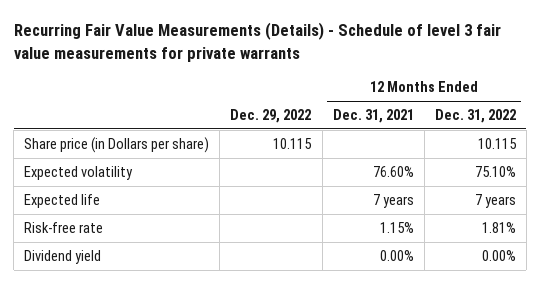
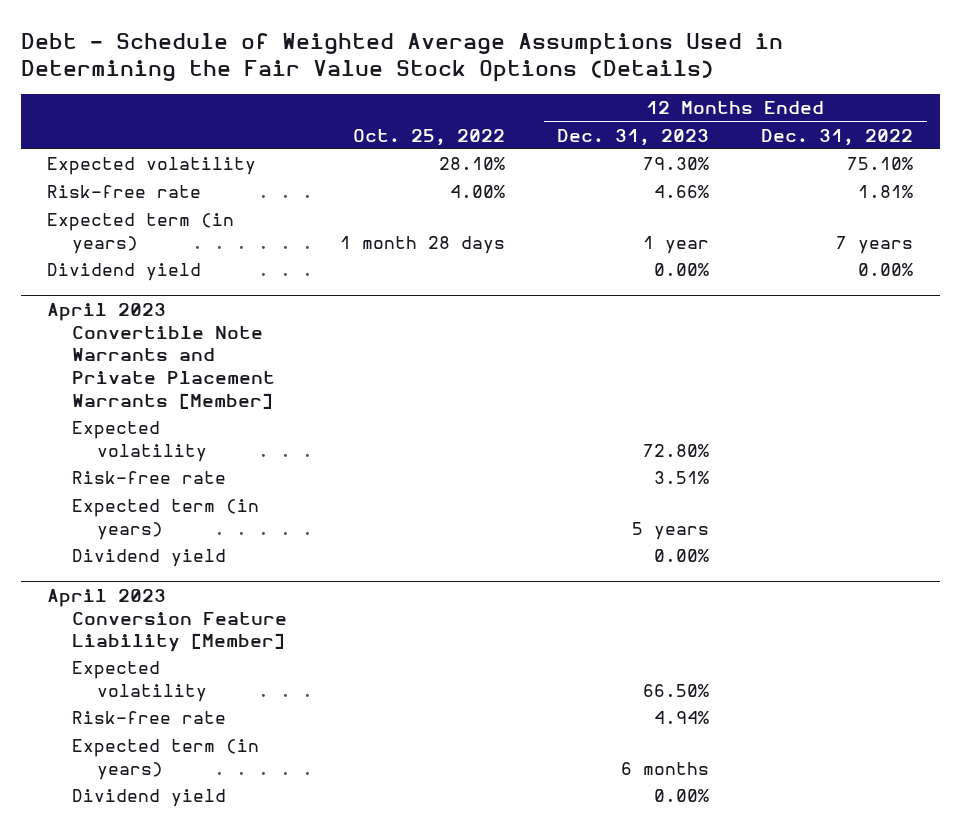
[13,22,501,62] Recurring Fair Value Measurements (Details) - Schedule of level 3 fair value measurements for private warrants -> [21,32,784,83] Debt - Schedule of Weighted Average Assumptions Used in Determining the Fair Value Stock Options (Details)
[230,109,312,124] Dec. 29, 2022 -> none
[332,109,414,124] Dec. 31, 2021 -> none
none -> [352,128,505,146] Oct. 25, 2022
none -> [557,128,710,146] Dec. 31, 2023
[24,137,210,154] Share price (in Dollars per share) -> none
[24,194,101,209] Expected life -> none
none -> [47,213,235,255] Expected term (in years)
none -> [47,302,276,409] April 2023 Convertible Note Warrants and Private Placement Warrants [Member]
none -> [72,421,207,463] Expected volatility
none -> [72,471,227,485] Risk-free rate
none -> [72,499,260,541] Expected term (in years)
none -> [72,549,227,568] Dividend yield
none -> [47,588,288,653] April 2023 Conversion Feature Liability [Member]
none -> [72,661,207,703] Expected volatility
none -> [72,711,227,725] Risk-free rate
none -> [72,739,260,781] Expected term (in years)
none -> [72,789,227,808] Dividend yield

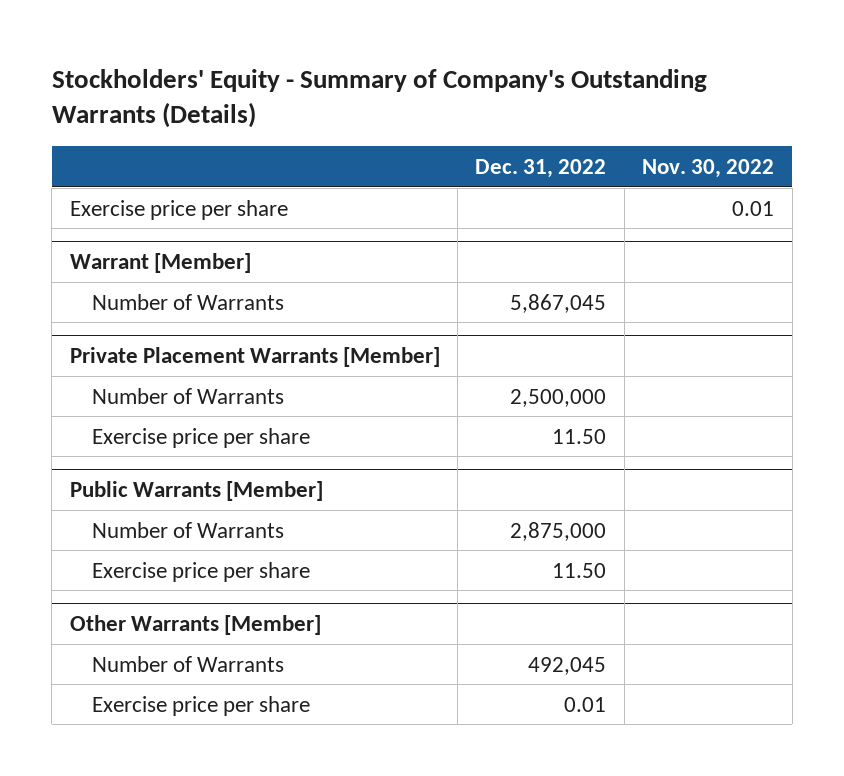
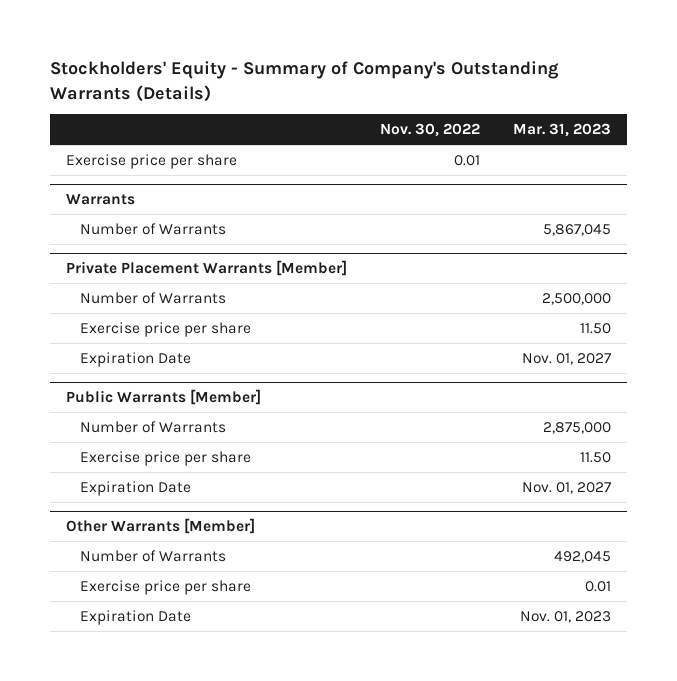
[475,159,607,179] Dec. 31, 2022 -> none
none -> [512,123,611,138] Mar. 31, 2023
[69,253,251,274] Warrant [Member] -> [66,193,136,206] Warrants
none -> [79,351,191,367] Expiration Date
none -> [79,480,191,496] Expiration Date
none -> [79,609,191,625] Expiration Date

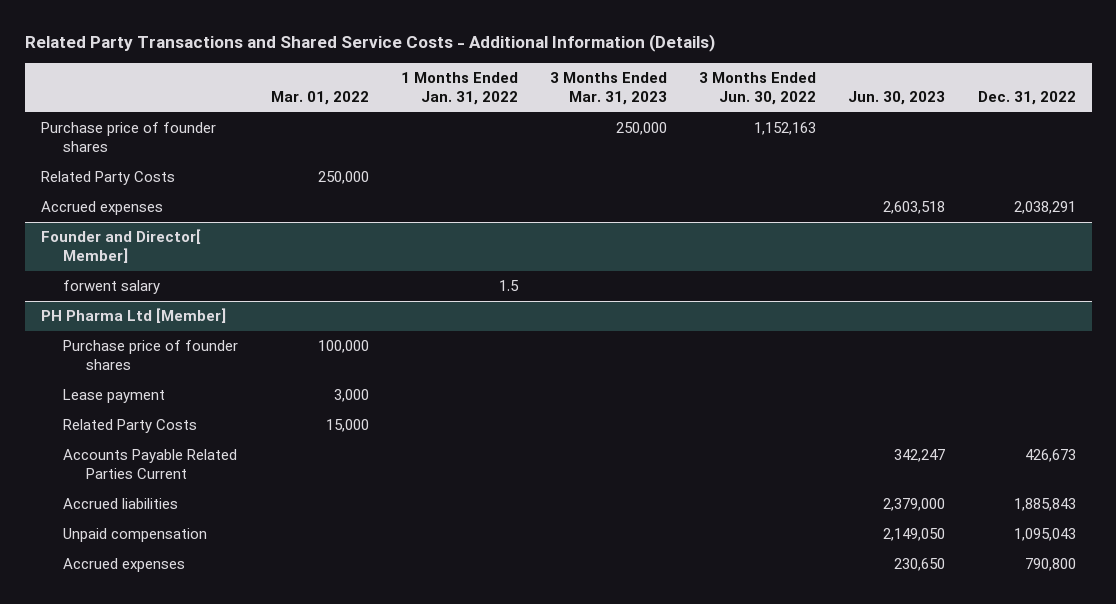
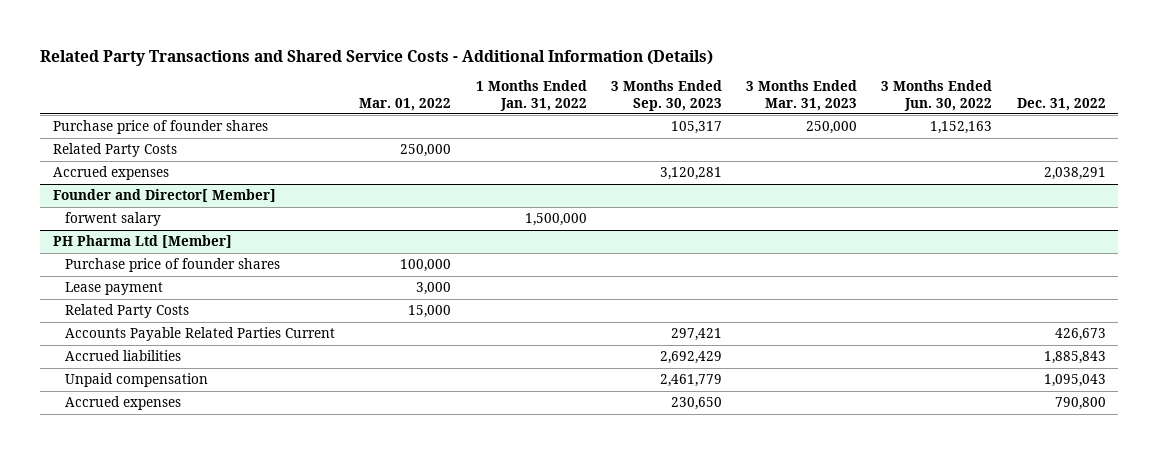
[848,91,946,106] Jun. 30, 2023 -> none
none -> [610,80,722,111] 3 Months Ended Sep. 30, 2023
[498,280,519,292] 1.5 -> [524,213,587,227] 1,500,000

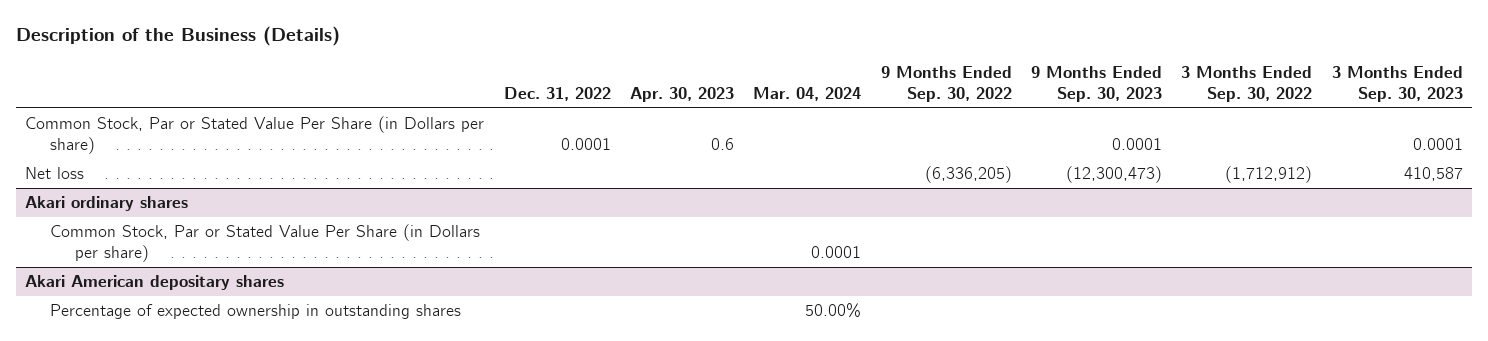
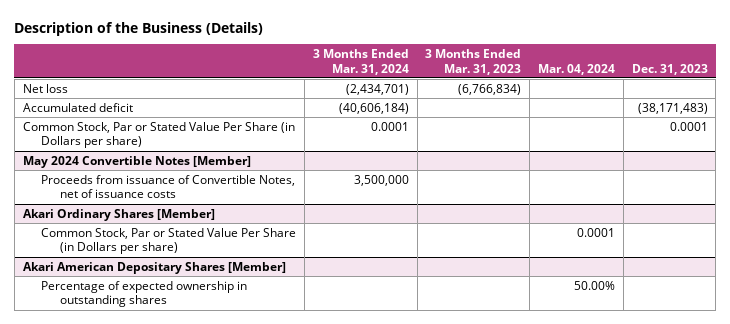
[503,86,611,101] Dec. 31, 2022 -> none
[630,86,735,102] Apr. 30, 2023 -> none
[880,66,1012,102] 9 Months Ended Sep. 30, 2022 -> none
[1030,66,1162,102] 9 Months Ended Sep. 30, 2023 -> none
[1181,66,1313,102] 3 Months Ended Sep. 30, 2022 -> none
[1331,66,1463,102] 3 Months Ended Sep. 30, 2023 -> none
none -> [312,48,409,75] 3 Months Ended Mar. 31, 2024
none -> [425,48,522,75] 3 Months Ended Mar. 31, 2023
none -> [631,63,708,75] Dec. 31, 2023
none -> [22,102,133,112] Accumulated deficit
[25,116,485,154] Common Stock, Par or Stated Value Per Share (in Dollars per share) -> [22,121,295,149] Common Stock, Par or Stated Value Per Share (in Dollars per share)
none -> [22,155,251,168] May 2024 Convertible Notes [Member]
none -> [41,174,296,199] Proceeds from issuance of Convertible Notes, net of issuance costs
[25,196,189,212] Akari ordinary shares -> [22,208,215,221] Akari Ordinary Shares [Member]
[25,275,285,291] Akari American depositary shares -> [22,261,286,274] Akari American Depositary Shares [Member]

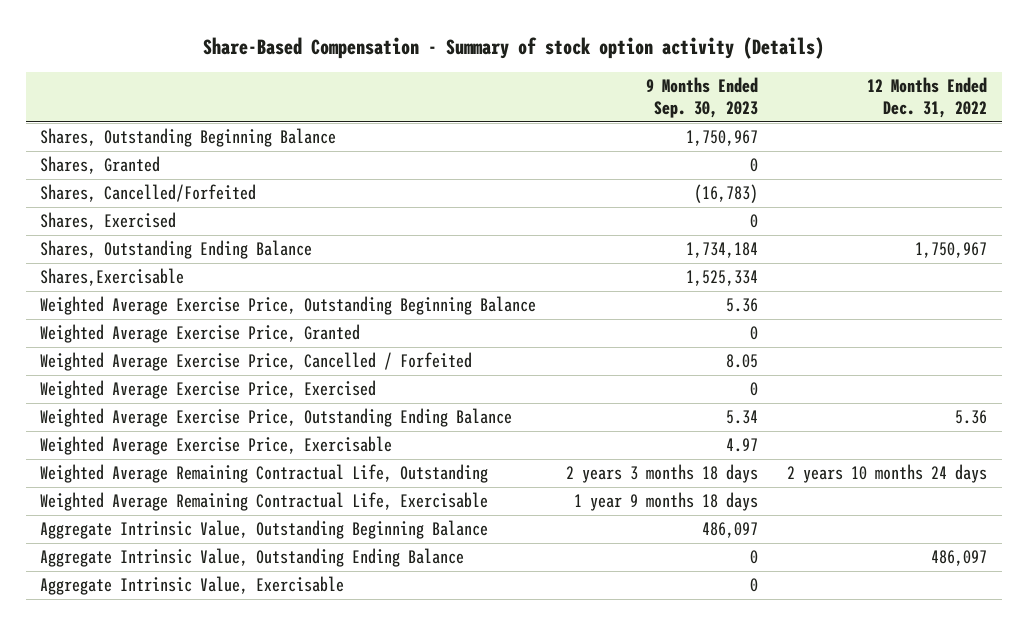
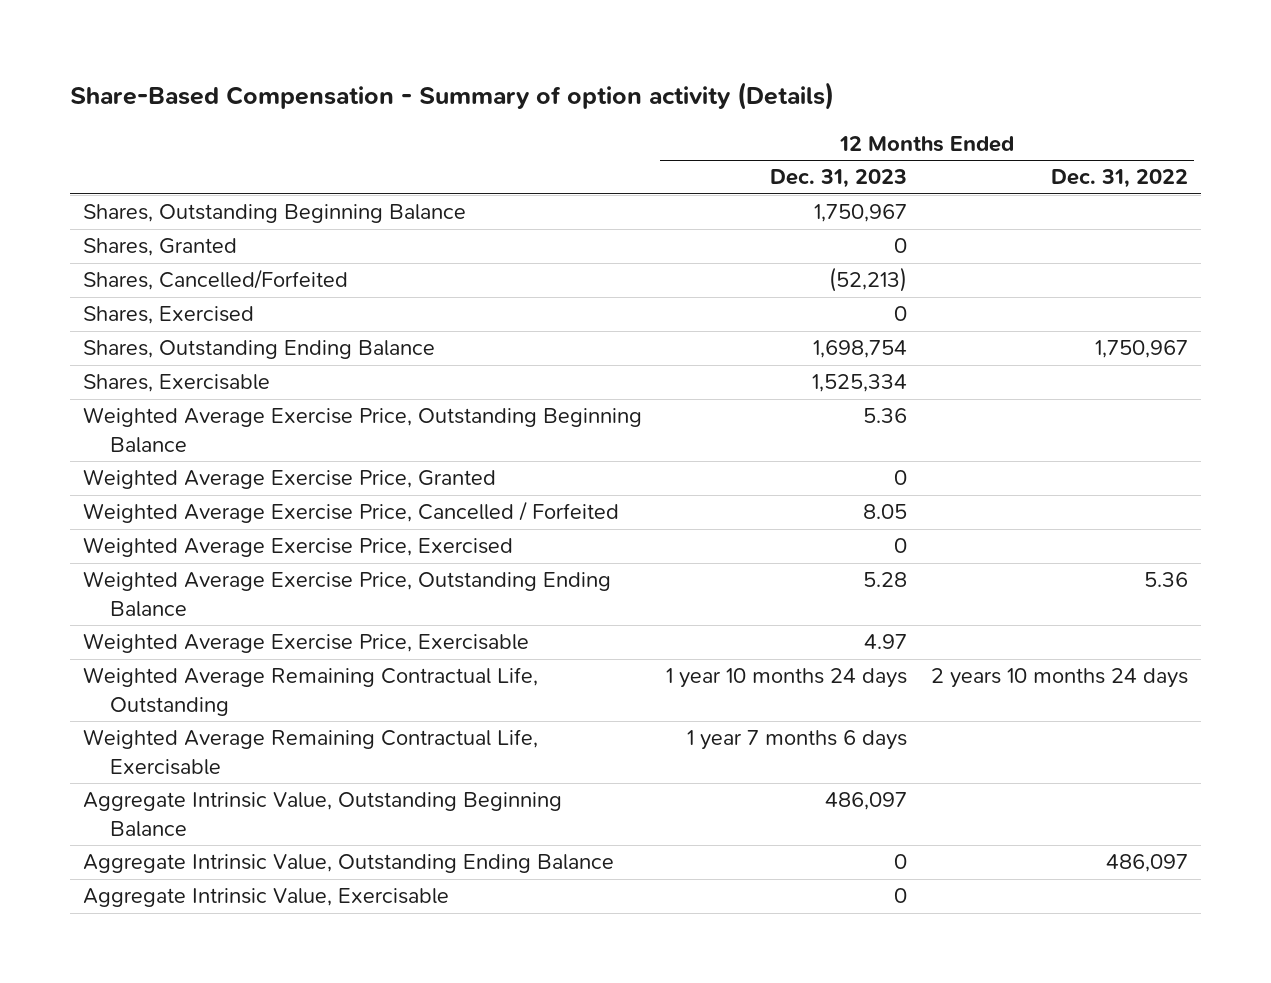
[202,36,824,59] Share-Based Compensation - Summary of stock option activity (Details) -> [70,82,835,111] Share-Based Compensation - Summary of option activity (Details)
[645,77,758,118] 9 Months Ended Sep. 30, 2023 -> none
none -> [769,169,907,189] Dec. 31, 2023
[40,268,185,287] Shares,Exercisable -> [82,374,270,393] Shares, Exercisable

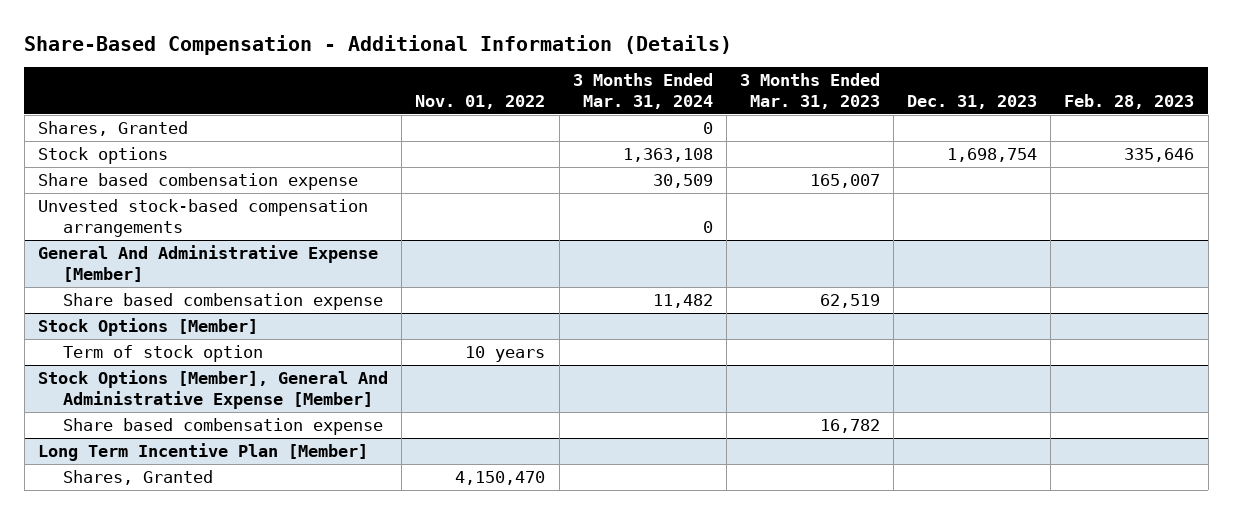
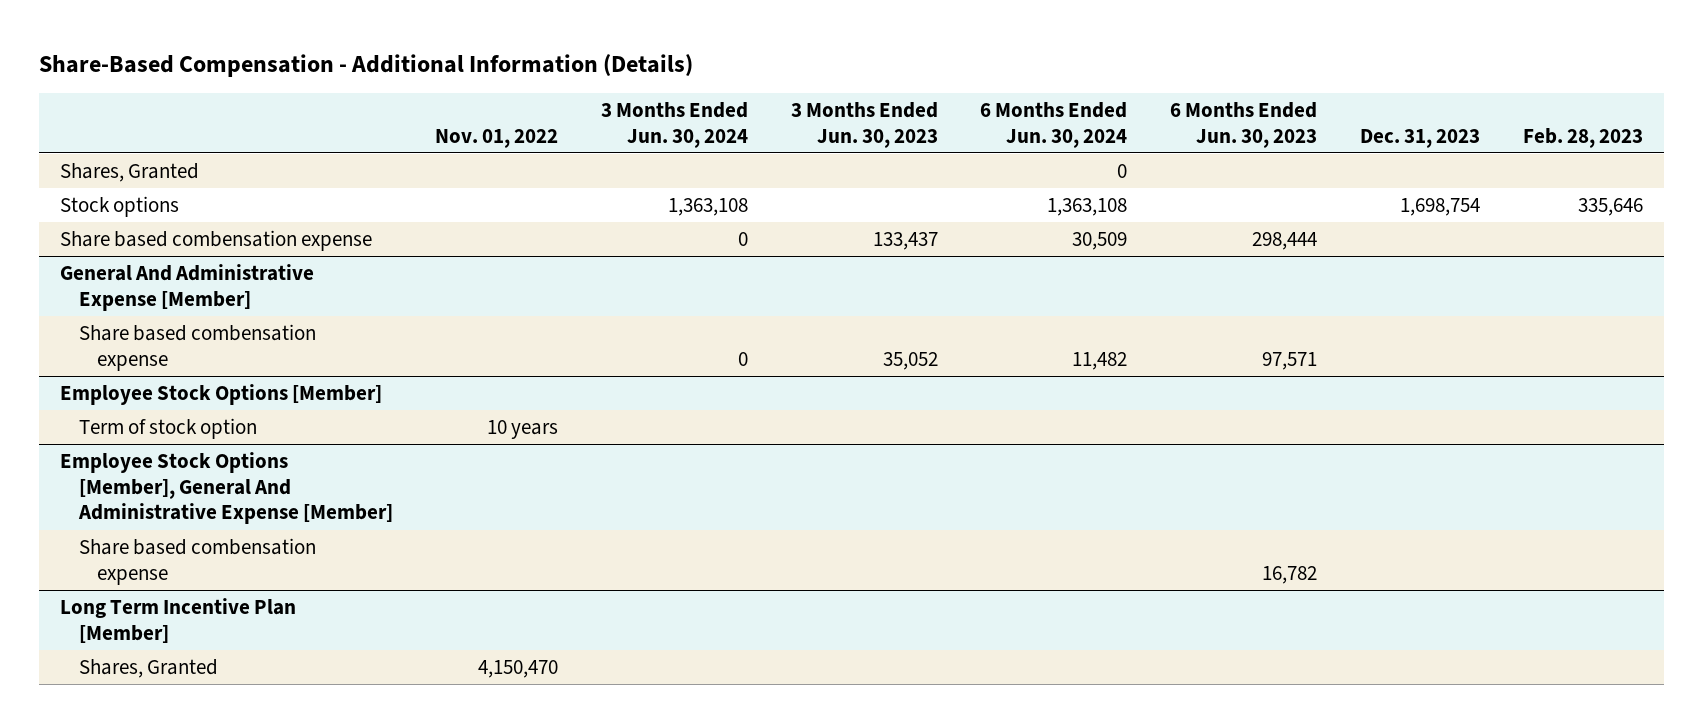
[572,73,713,110] 3 Months Ended Mar. 31, 2024 -> none
[739,73,880,110] 3 Months Ended Mar. 31, 2023 -> none
none -> [601,101,749,148] 3 Months Ended Jun. 30, 2024
none -> [790,101,938,148] 3 Months Ended Jun. 30, 2023
none -> [980,101,1128,148] 6 Months Ended Jun. 30, 2024
none -> [1170,101,1318,148] 6 Months Ended Jun. 30, 2023
[38,199,369,237] Unvested stock-based compensation arrangements -> none
[38,318,259,337] Stock Options [Member] -> [60,384,383,406] Employee Stock Options [Member]
[38,370,389,409] Stock Options [Member], General And Administrative Expense [Member] -> [60,452,393,525] Employee Stock Options [Member], General And Administrative Expense [Member]

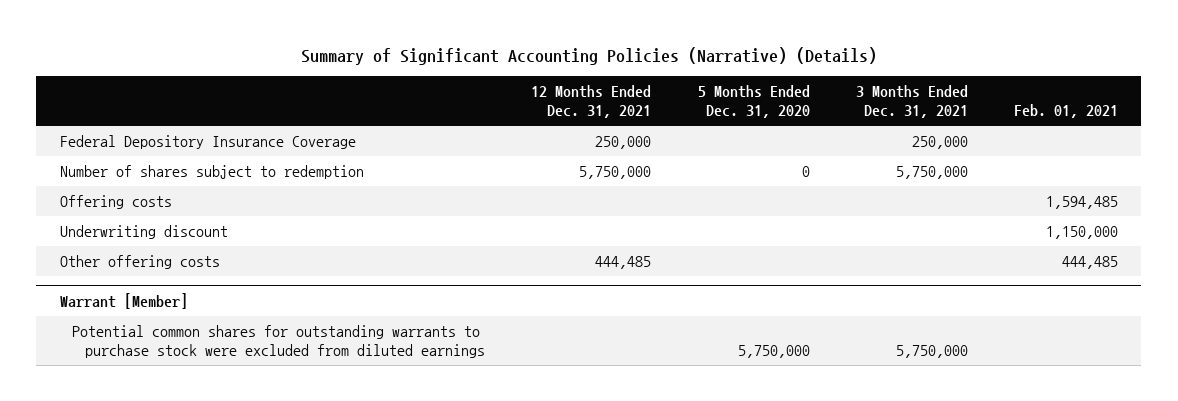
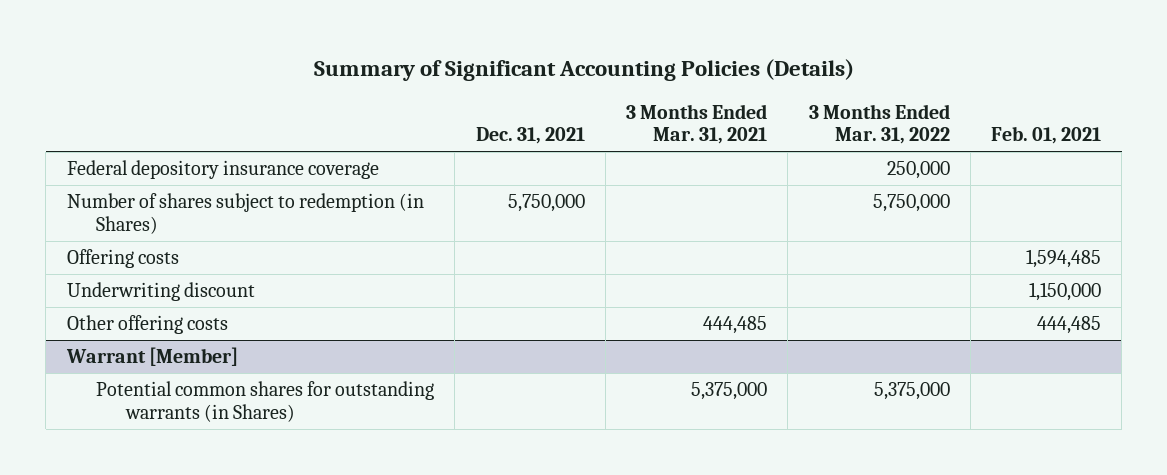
[300,46,877,65] Summary of Significant Accounting Policies (Narrative) (Details) -> [313,59,854,82] Summary of Significant Accounting Policies (Details)
[531,85,652,118] 12 Months Ended Dec. 31, 2021 -> none
[697,85,810,118] 5 Months Ended Dec. 31, 2020 -> none
[856,85,969,118] 3 Months Ended Dec. 31, 2021 -> none
none -> [475,127,585,145] Dec. 31, 2021
none -> [626,103,768,145] 3 Months Ended Mar. 31, 2021
none -> [808,103,950,145] 3 Months Ended Mar. 31, 2022
[59,135,356,150] Federal Depository Insurance Coverage -> [66,160,379,180] Federal depository insurance coverage
[59,165,364,180] Number of shares subject to redemption -> [66,193,424,234] Number of shares subject to redemption (in Shares)
[72,325,486,358] Potential common shares for outstanding warrants to purchase stock were excluded from diluted earnings -> [96,381,435,422] Potential common shares for outstanding warrants (in Shares)

